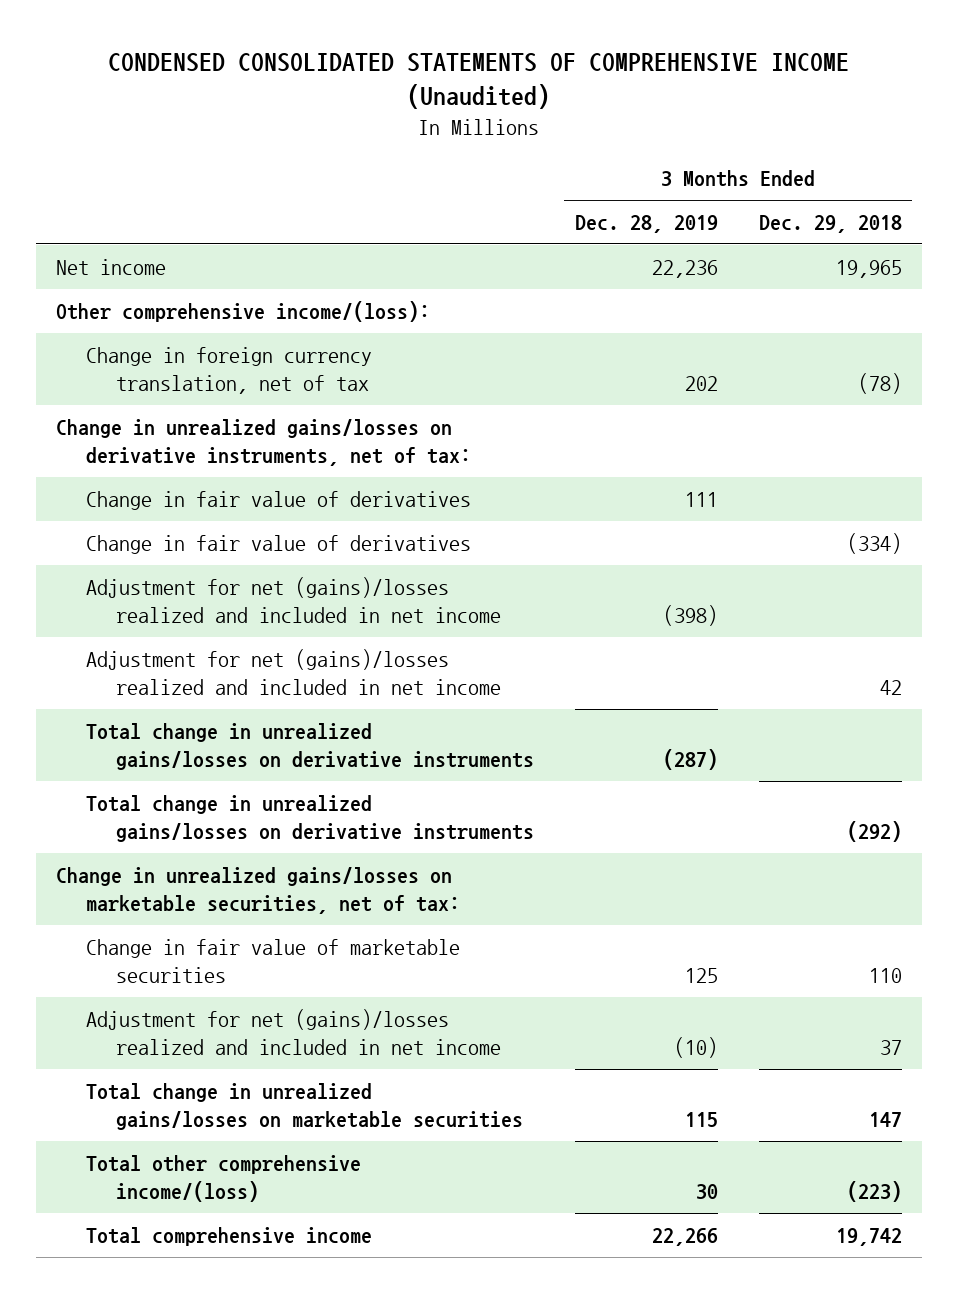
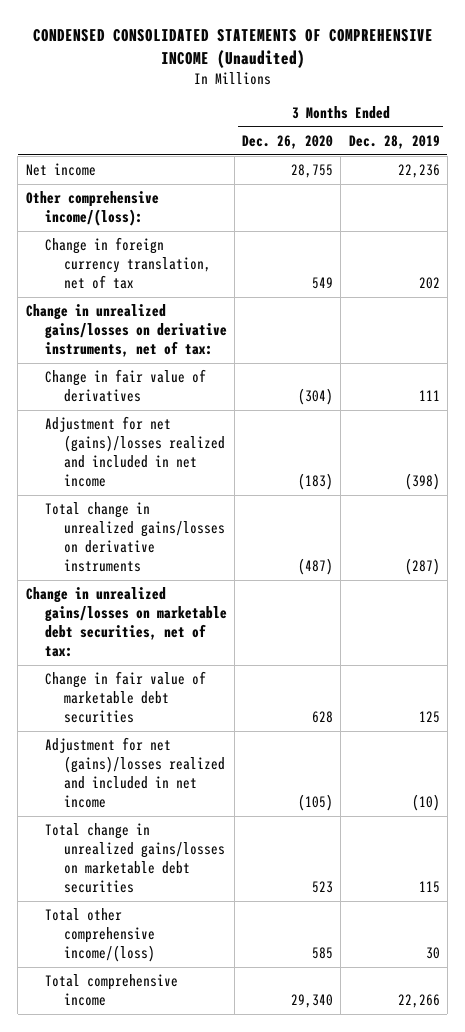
[758,215,902,234] Dec. 29, 2018 -> none
none -> [242,135,334,150] Dec. 26, 2020
[86,534,472,554] Change in fair value of derivatives -> none
[86,648,501,696] Adjustment for net (gains)/losses realized and included in net income -> none
[86,794,534,843] Total change in unrealized gains/losses on derivative instruments -> none
[56,866,461,915] Change in unrealized gains/losses on marketable securities, net of tax: -> [25,587,227,658] Change in unrealized gains/losses on marketable debt securities, net of tax:
[86,938,461,984] Change in fair value of marketable securities -> [44,671,206,724] Change in fair value of marketable debt securities
[86,1082,523,1131] Total change in unrealized gains/losses on marketable securities -> [44,823,226,894] Total change in unrealized gains/losses on marketable debt securities

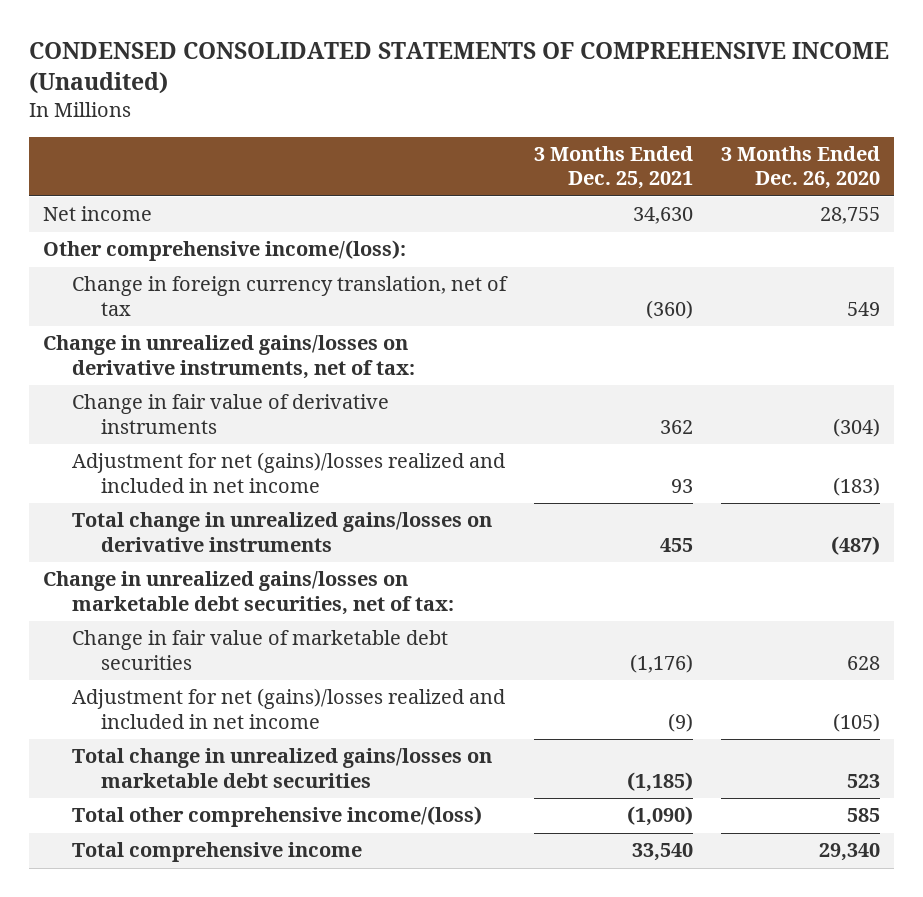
[348,135,440,150] Dec. 28, 2019 -> none
none -> [533,146,693,190] 3 Months Ended Dec. 25, 2021
[44,369,206,403] Change in fair value of derivatives -> [71,394,389,434] Change in fair value of derivative instruments

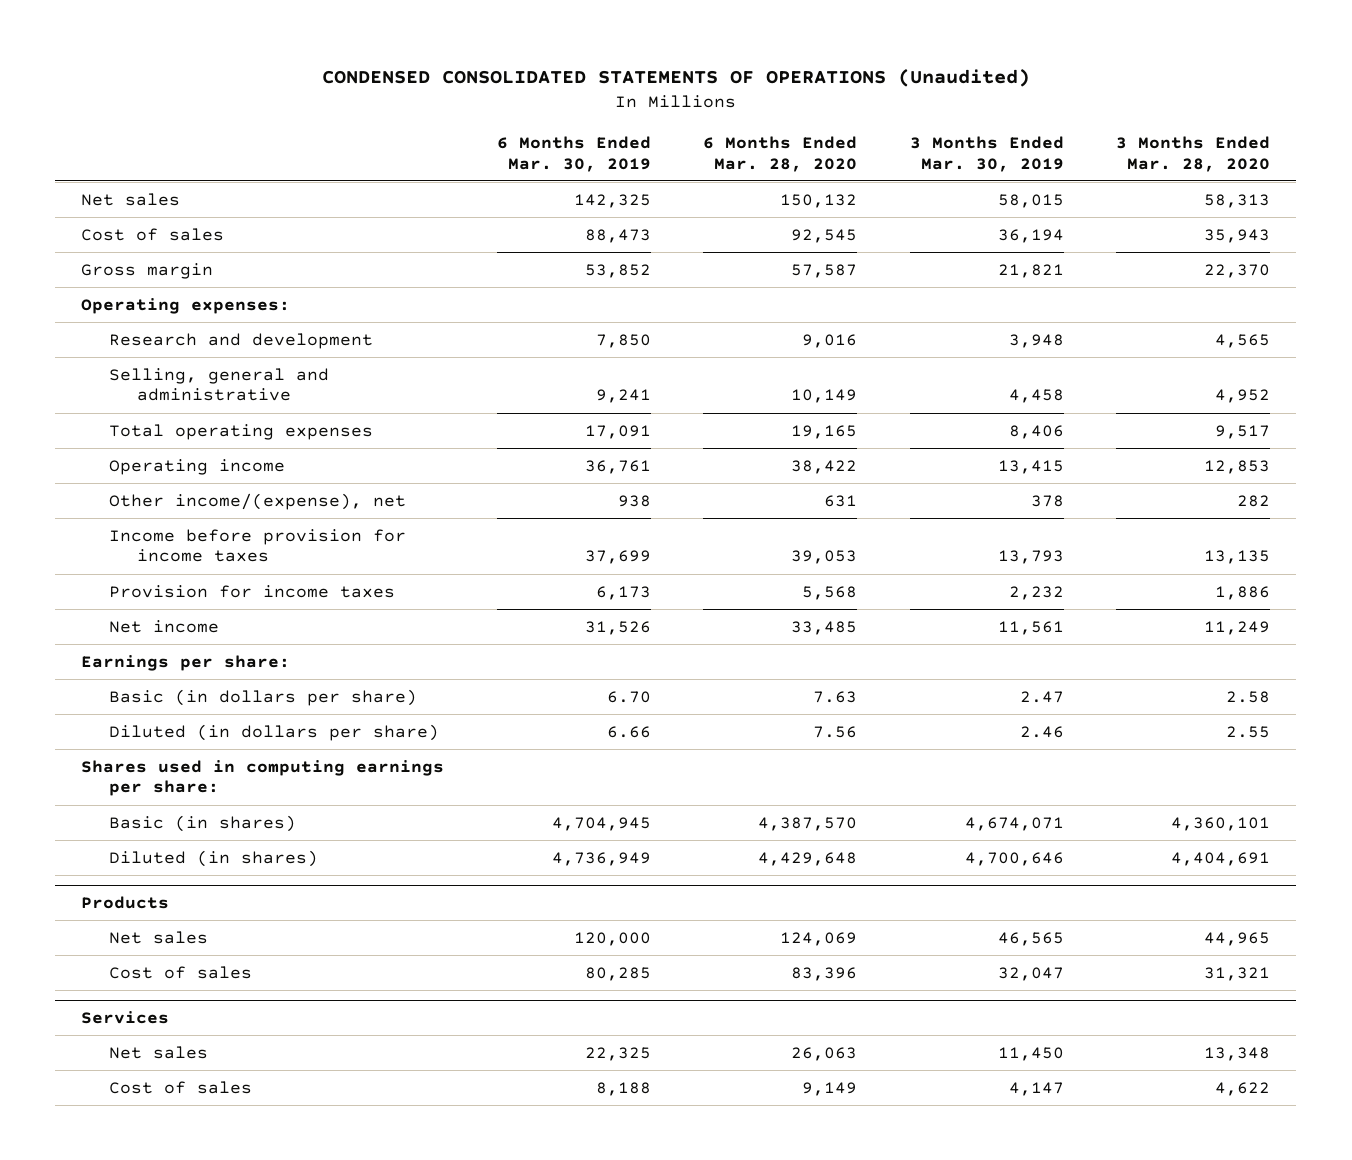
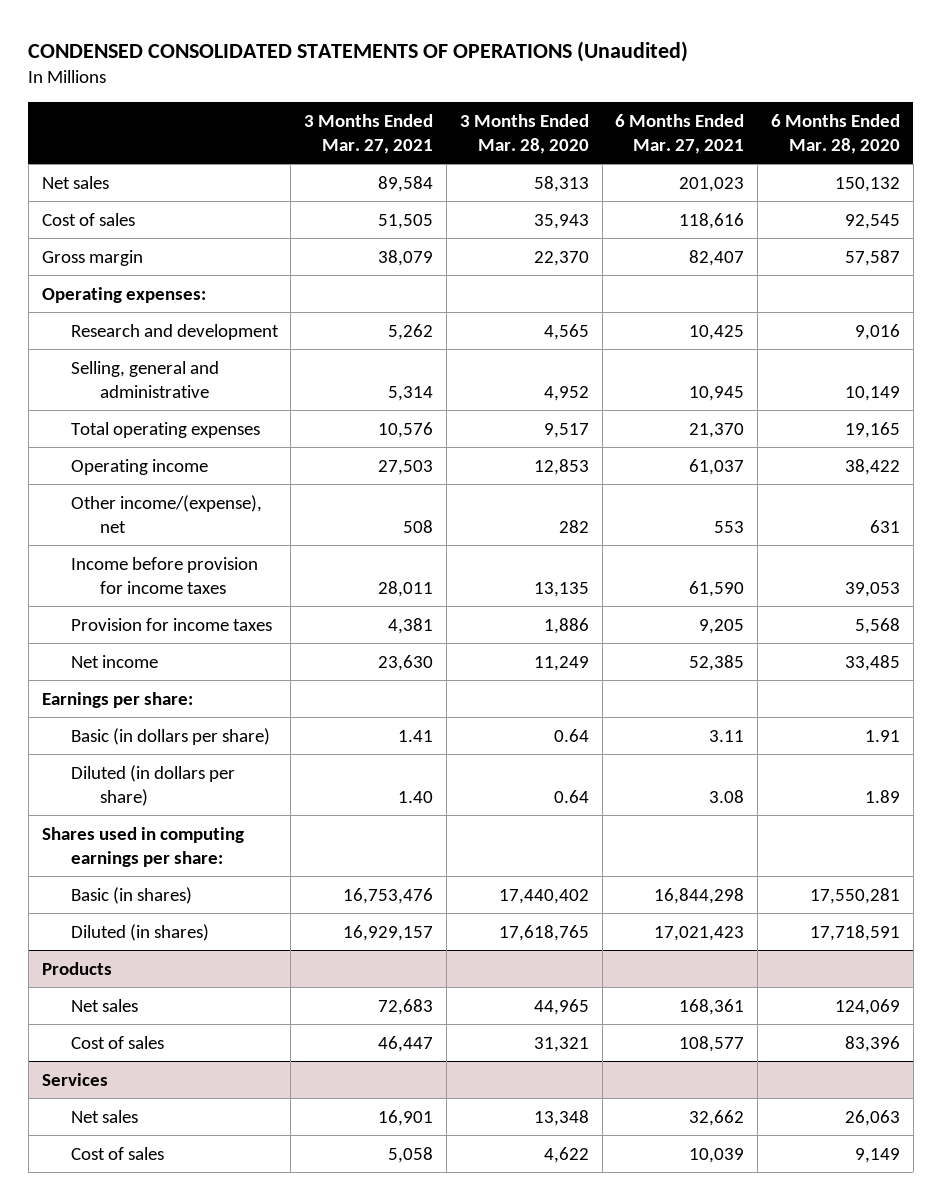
[496,136,651,172] 6 Months Ended Mar. 30, 2019 -> none
[909,136,1064,172] 3 Months Ended Mar. 30, 2019 -> none
none -> [304,113,434,154] 3 Months Ended Mar. 27, 2021
none -> [615,113,745,154] 6 Months Ended Mar. 27, 2021
[813,690,858,703] 7.63 -> [864,729,900,742] 1.91
[1226,690,1271,703] 2.58 -> [553,728,589,742] 0.64
[813,725,858,738] 7.56 -> [864,789,900,803] 1.89
[1226,725,1271,738] 2.55 -> [553,789,589,803] 0.64
[758,816,858,831] 4,387,570 -> [809,887,900,904] 17,550,281
[1171,816,1271,831] 4,360,101 -> [498,888,589,904] 17,440,402
[758,851,858,866] 4,429,648 -> [809,924,900,941] 17,718,591
[1171,851,1271,866] 4,404,691 -> [498,924,589,941] 17,618,765

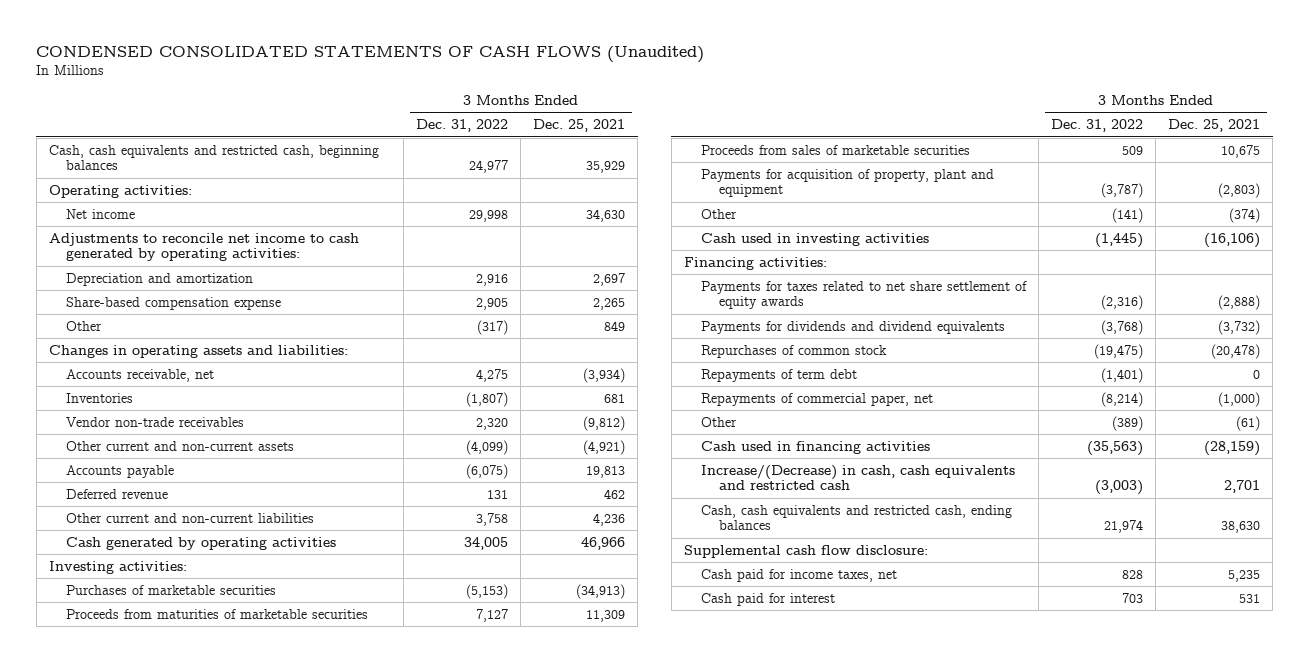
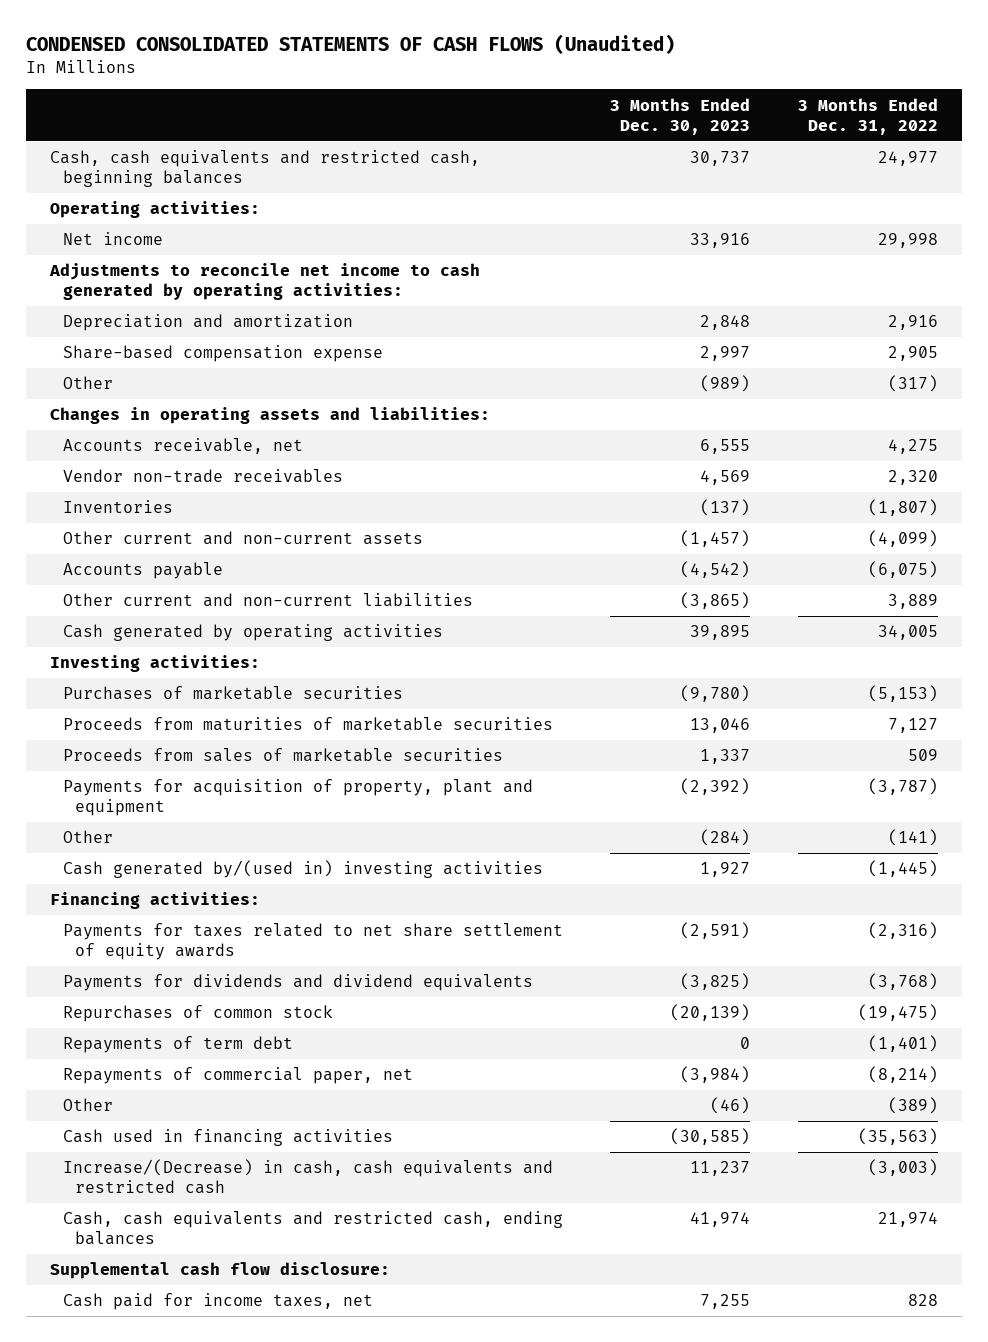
[533,119,626,133] Dec. 25, 2021 -> none
none -> [610,97,751,135] 3 Months Ended Dec. 30, 2023
[66,392,134,403] Inventories -> [62,500,173,514] Inventories
[66,488,169,499] Deferred revenue -> none
[476,512,509,526] 3,758 -> [888,594,939,610] 3,889
[701,232,930,246] Cash used in investing activities -> [62,860,543,879] Cash generated by/(used in) investing activities
[701,592,836,606] Cash paid for interest -> none

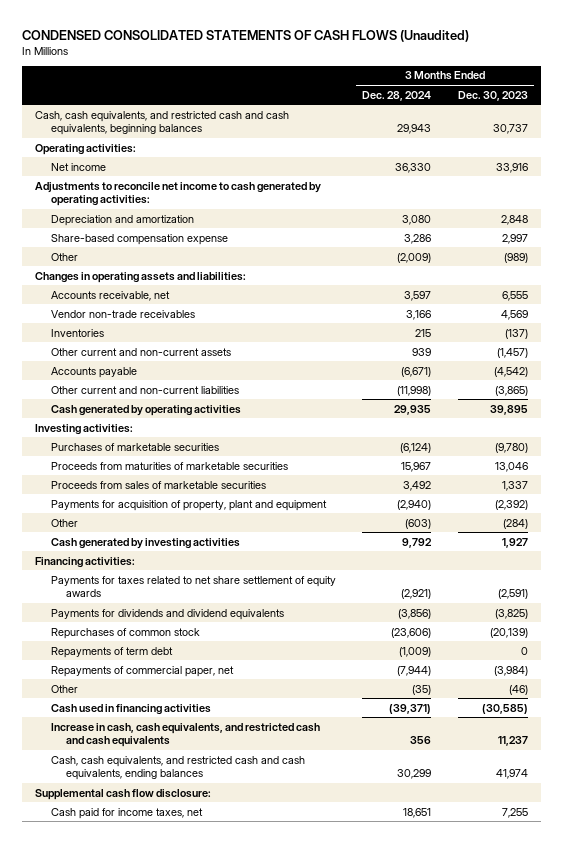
[798,97,939,135] 3 Months Ended Dec. 31, 2022 -> none
none -> [362,90,432,101] Dec. 28, 2024
[49,150,480,188] Cash, cash equivalents and restricted cash, beginning balances -> [35,110,290,136] Cash, cash equivalents, and restricted cash and cash equivalents, beginning balances
[62,860,543,879] Cash generated by/(used in) investing activities -> [50,537,240,549] Cash generated by investing activities
[62,1159,553,1195] Increase/(Decrease) in cash, cash equivalents and restricted cash -> [50,722,320,748] Increase in cash, cash equivalents, and restricted cash and cash equivalents
[62,1211,563,1246] Cash, cash equivalents and restricted cash, ending balances -> [50,755,305,781] Cash, cash equivalents, and restricted cash and cash equivalents, ending balances

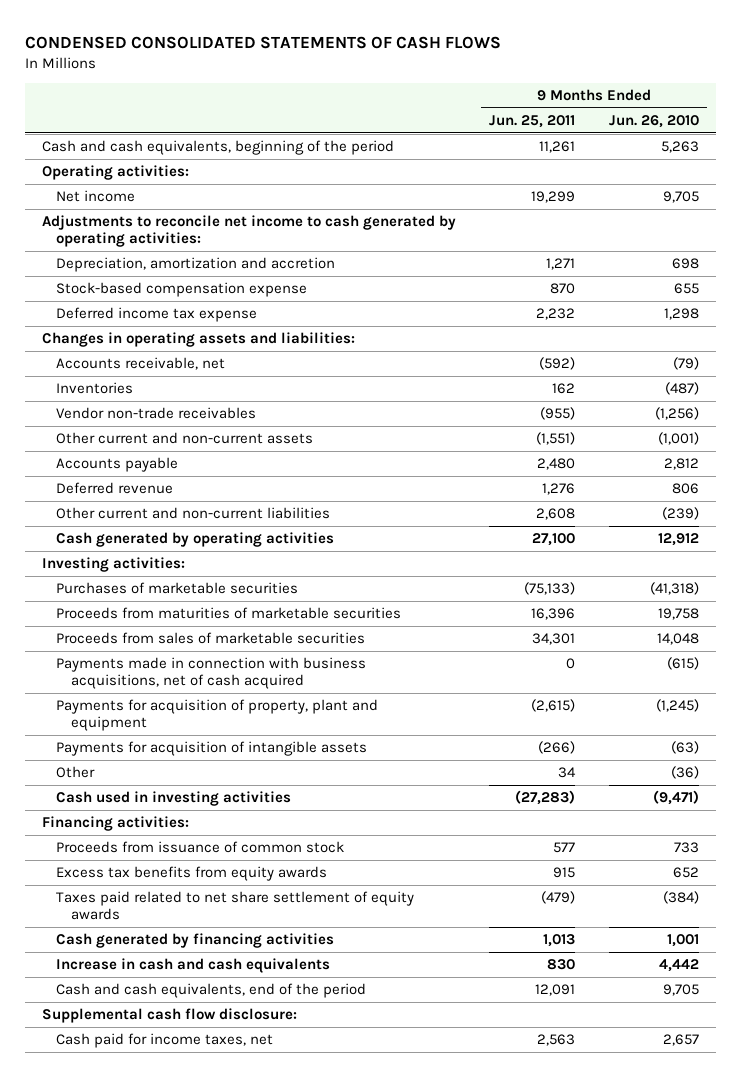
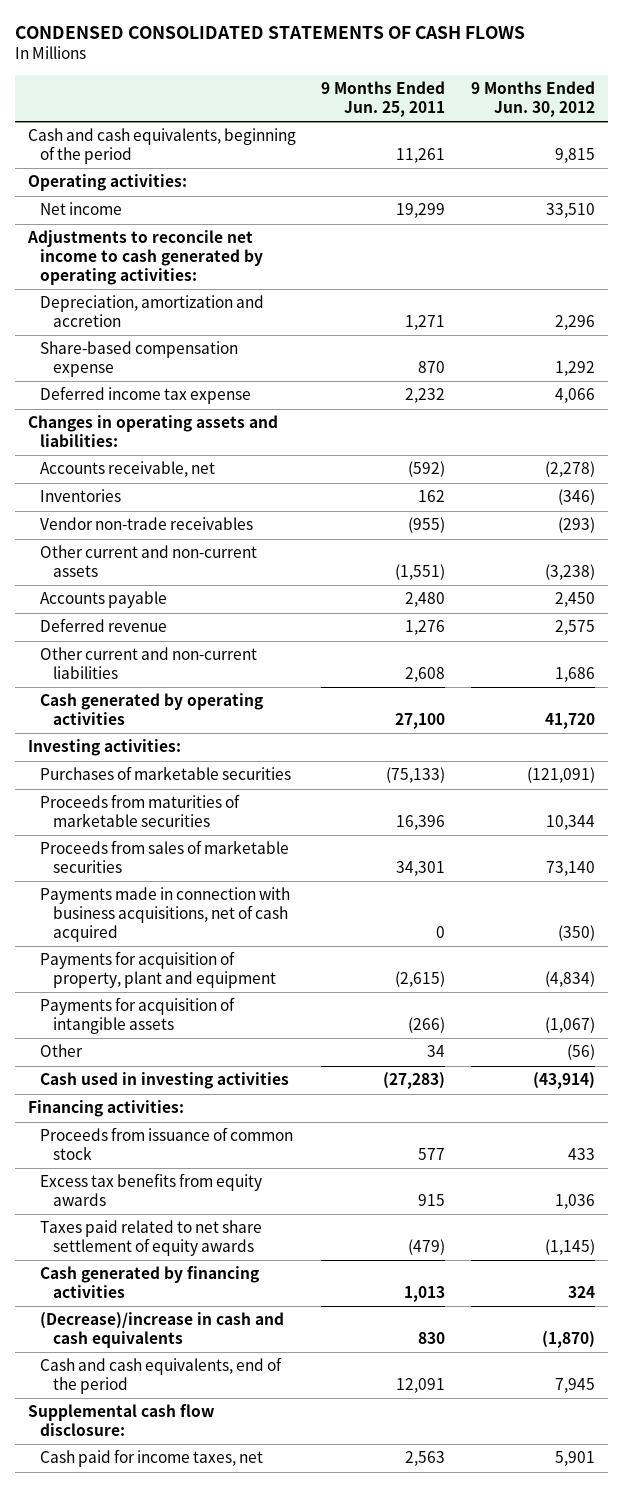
[608,114,699,128] Jun. 26, 2010 -> none
none -> [471,81,596,117] 9 Months Ended Jun. 30, 2012
[56,282,308,298] Stock-based compensation expense -> [40,341,239,378] Share-based compensation expense
[56,958,331,974] Increase in cash and cash equivalents -> [40,1312,285,1349] (Decrease)/increase in cash and cash equivalents

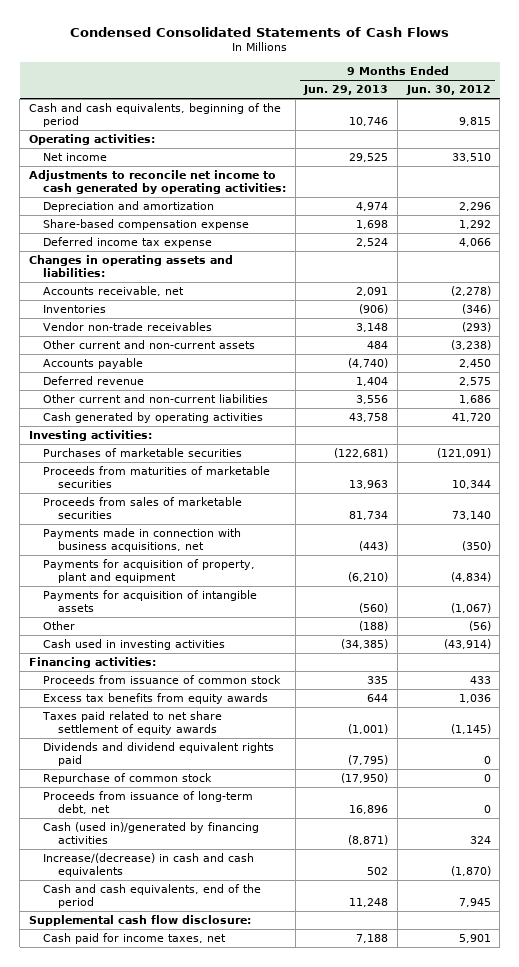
[14,25,525,39] CONDENSED CONSOLIDATED STATEMENTS OF CASH FLOWS -> [69,26,449,37] Condensed Consolidated Statements of Cash Flows
[321,81,446,117] 9 Months Ended Jun. 25, 2011 -> none
none -> [303,85,389,96] Jun. 29, 2013
[40,295,265,328] Depreciation, amortization and accretion -> [43,200,215,212] Depreciation and amortization
[40,887,291,942] Payments made in connection with business acquisitions, net of cash acquired -> [43,527,242,553] Payments made in connection with business acquisitions, net
none -> [43,741,275,767] Dividends and dividend equivalent rights paid
none -> [43,772,213,784] Repurchase of common stock
none -> [43,790,254,815] Proceeds from issuance of long-term debt, net
[40,1266,260,1299] Cash generated by financing activities -> [43,821,260,845] Cash (used in)/generated by financing activities
[40,1312,285,1349] (Decrease)/increase in cash and cash equivalents -> [43,852,255,878] Increase/(decrease) in cash and cash equivalents

